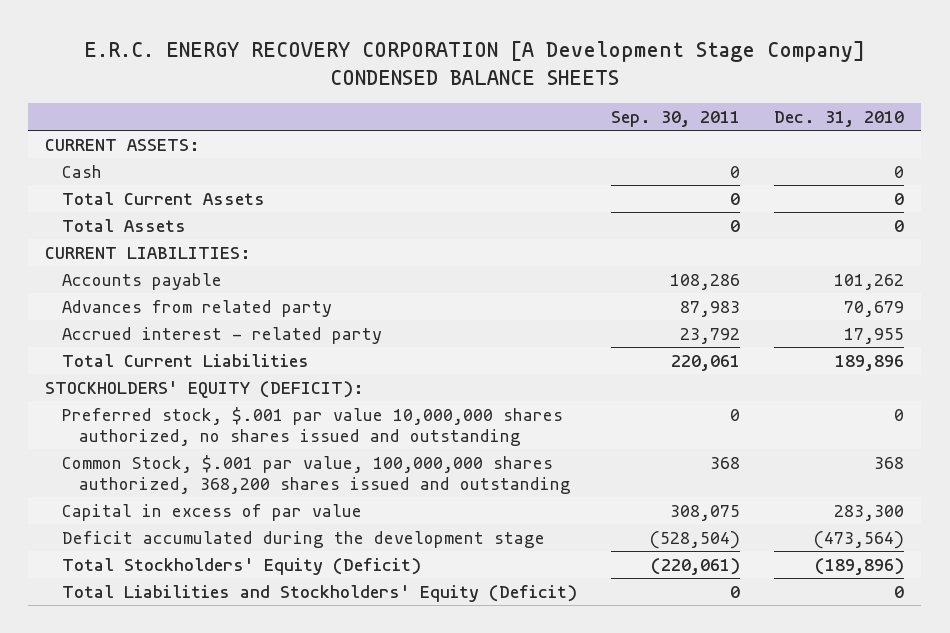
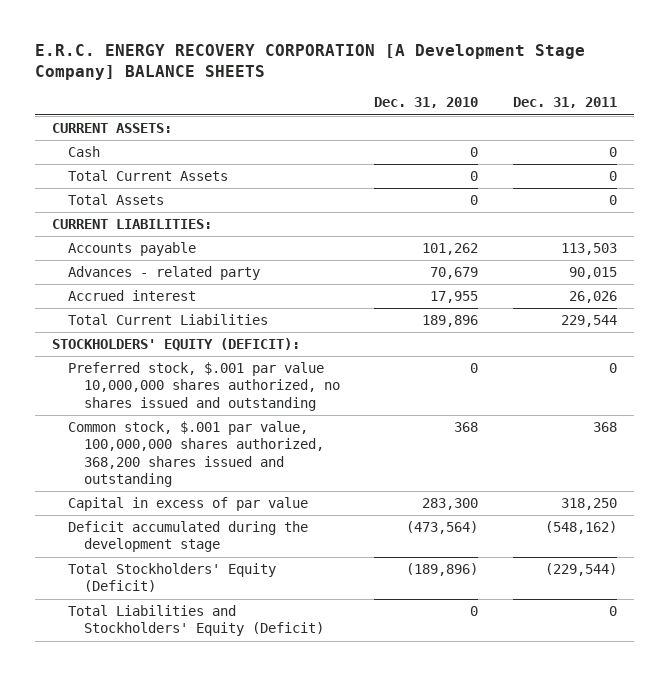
[83,40,865,85] E.R.C. ENERGY RECOVERY CORPORATION [A Development Stage Company] CONDENSED BALANCE SHEETS -> [35,43,586,80] E.R.C. ENERGY RECOVERY CORPORATION [A Development Stage Company] BALANCE SHEETS
[611,110,741,127] Sep. 30, 2011 -> none
none -> [512,97,617,109] Dec. 31, 2011
[62,299,333,317] Advances from related party -> [68,266,261,281] Advances - related party
[62,326,383,344] Accrued interest - related party -> [68,290,197,302] Accrued interest
[62,454,572,494] Common Stock, $.001 par value, 100,000,000 shares authorized, 368,200 shares issued and outstanding -> [68,421,324,488] Common stock, $.001 par value, 100,000,000 shares authorized, 368,200 shares issued and outstanding

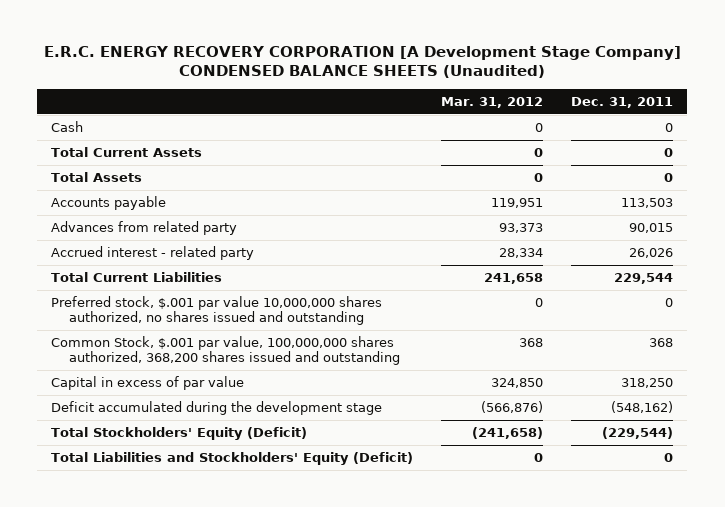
[35,43,586,80] E.R.C. ENERGY RECOVERY CORPORATION [A Development Stage Company] BALANCE SHEETS -> [44,45,682,79] E.R.C. ENERGY RECOVERY CORPORATION [A Development Stage Company] CONDENSED BALANCE SHEETS (Unaudited)
[374,97,479,109] Dec. 31, 2010 -> none
none -> [441,96,544,108] Mar. 31, 2012
[52,123,173,134] CURRENT ASSETS: -> none
[52,219,213,230] CURRENT LIABILITIES: -> none
[68,266,261,281] Advances - related party -> [51,220,238,235] Advances from related party
[68,290,197,302] Accrued interest -> [51,245,255,260] Accrued interest - related party
[52,338,301,352] STOCKHOLDERS' EQUITY (DEFICIT): -> none
[68,421,324,488] Common stock, $.001 par value, 100,000,000 shares authorized, 368,200 shares issued and outstanding -> [51,335,401,365] Common Stock, $.001 par value, 100,000,000 shares authorized, 368,200 shares issued and outstanding

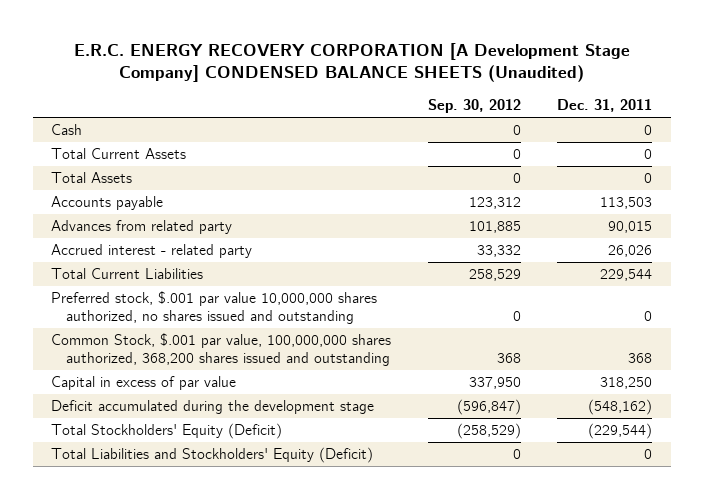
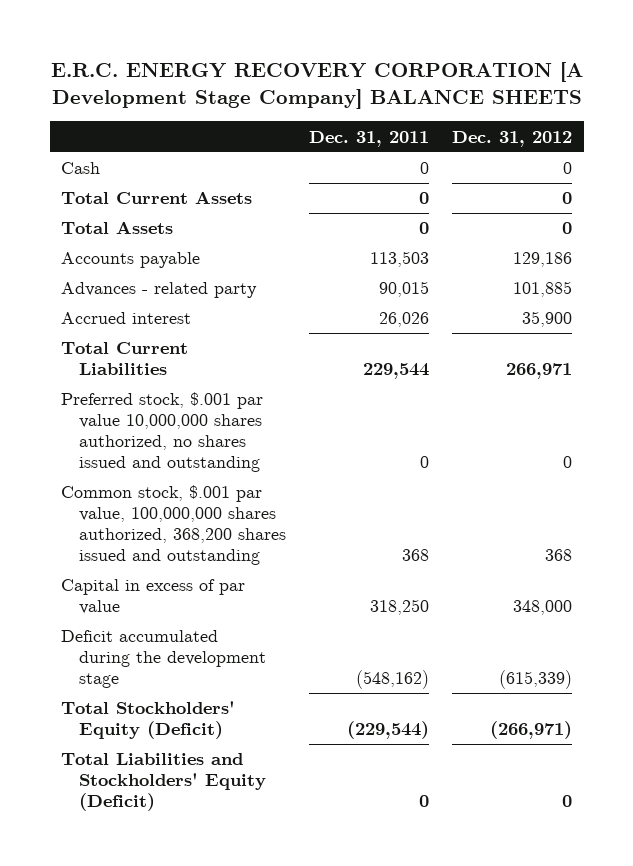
[73,42,630,83] E.R.C. ENERGY RECOVERY CORPORATION [A Development Stage Company] CONDENSED BALANCE SHEETS (Unaudited) -> [50,61,583,109] E.R.C. ENERGY RECOVERY CORPORATION [A Development Stage Company] BALANCE SHEETS
[427,99,521,114] Sep. 30, 2012 -> none
none -> [451,130,572,147] Dec. 31, 2012
[51,220,233,235] Advances from related party -> [61,282,258,299] Advances - related party
[51,244,253,259] Accrued interest - related party -> [61,312,192,325] Accrued interest
[51,333,392,367] Common Stock, $.001 par value, 100,000,000 shares authorized, 368,200 shares issued and outstanding -> [61,485,286,566] Common stock, $.001 par value, 100,000,000 shares authorized, 368,200 shares issued and outstanding

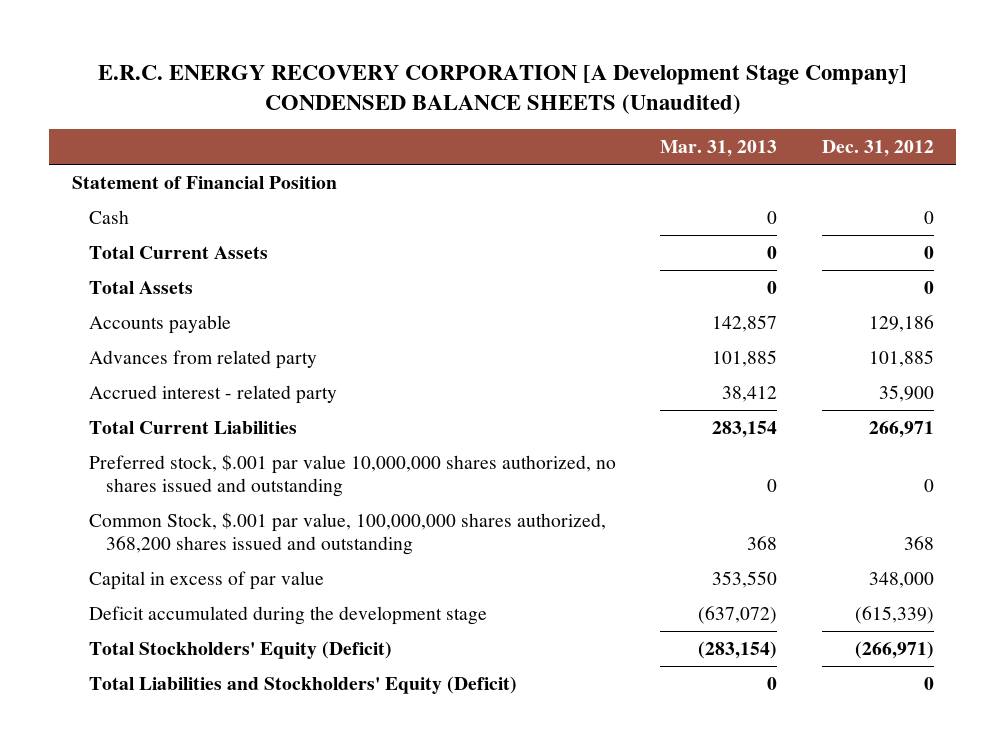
[50,61,583,109] E.R.C. ENERGY RECOVERY CORPORATION [A Development Stage Company] BALANCE SHEETS -> [97,64,907,114] E.R.C. ENERGY RECOVERY CORPORATION [A Development Stage Company] CONDENSED BALANCE SHEETS (Unaudited)
[308,130,429,147] Dec. 31, 2011 -> none
none -> [660,140,778,158] Mar. 31, 2013
none -> [71,175,337,189] Statement of Financial Position
[61,282,258,299] Advances - related party -> [89,349,318,369] Advances from related party
[61,312,192,325] Accrued interest -> [89,384,338,404] Accrued interest - related party
[61,485,286,566] Common stock, $.001 par value, 100,000,000 shares authorized, 368,200 shares issued and outstanding -> [89,511,607,556] Common Stock, $.001 par value, 100,000,000 shares authorized, 368,200 shares issued and outstanding

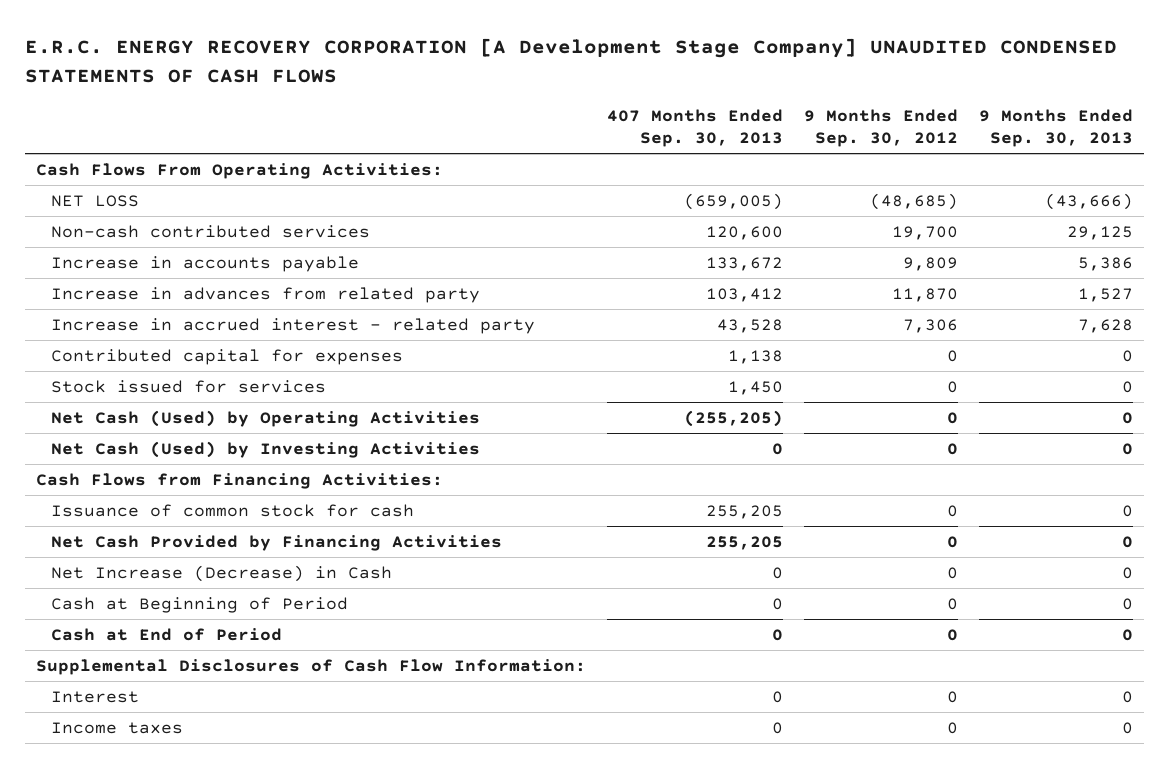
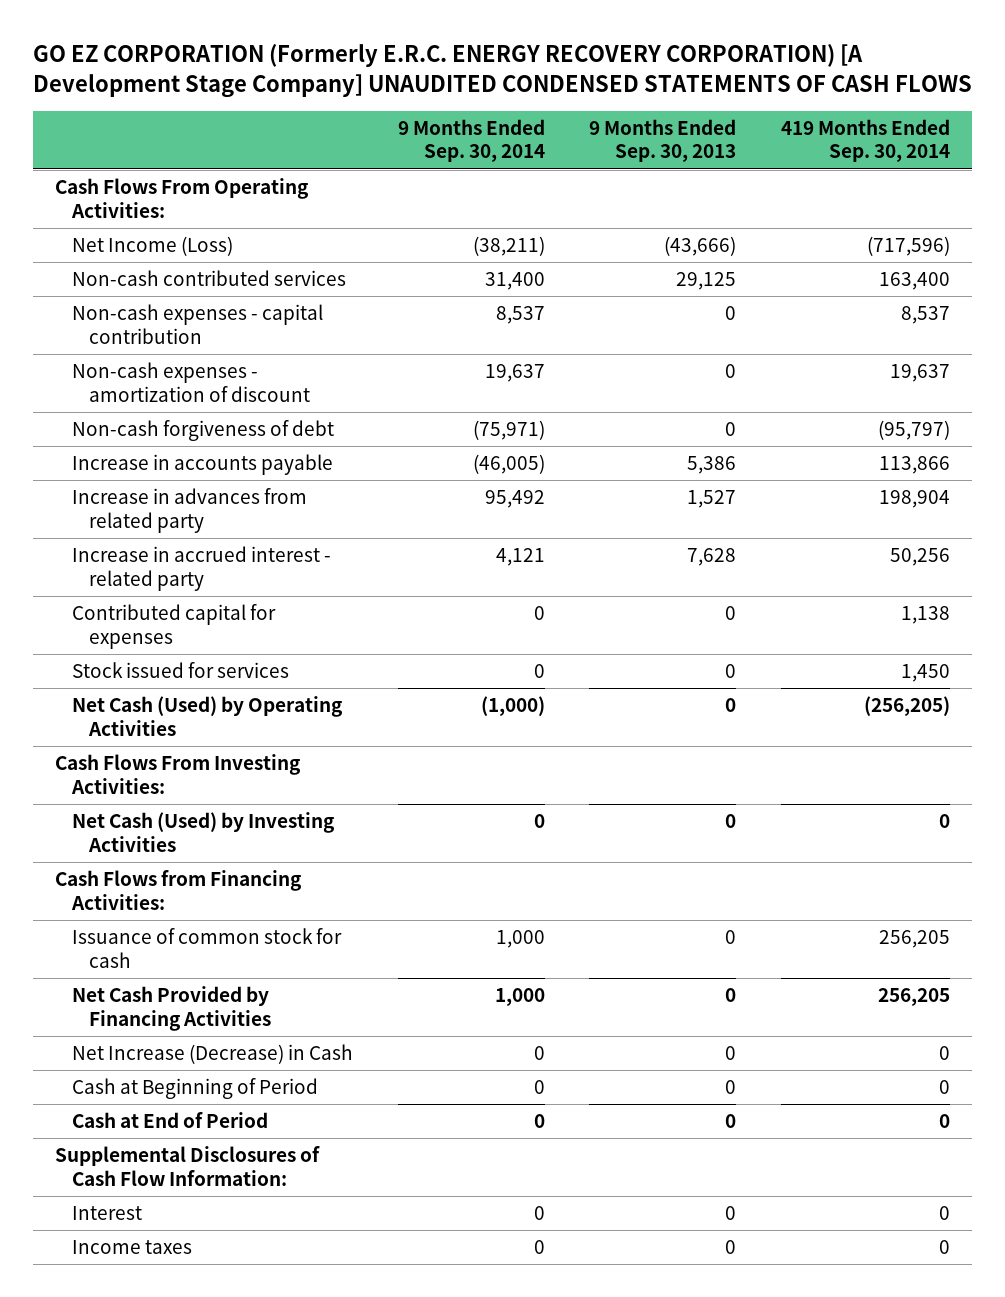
[25,38,1118,83] E.R.C. ENERGY RECOVERY CORPORATION [A Development Stage Company] UNAUDITED CONDENSED STATEMENTS OF CASH FLOWS -> [32,44,972,98] GO EZ CORPORATION (Formerly E.R.C. ENERGY RECOVERY CORPORATION) [A Development Stage Company] UNAUDITED CONDENSED STATEMENTS OF CASH FLOWS
[606,108,783,148] 407 Months Ended Sep. 30, 2013 -> none
[804,108,959,148] 9 Months Ended Sep. 30, 2012 -> none
none -> [397,118,545,163] 9 Months Ended Sep. 30, 2014
none -> [780,118,950,163] 419 Months Ended Sep. 30, 2014
[51,194,140,207] NET LOSS -> [72,236,234,257] Net Income (Loss)
none -> [72,304,324,344] Non-cash expenses - capital contribution
none -> [72,362,311,402] Non-cash expenses - amortization of discount
none -> [72,420,335,442] Non-cash forgiveness of debt
none -> [54,754,301,794] Cash Flows From Investing Activities:

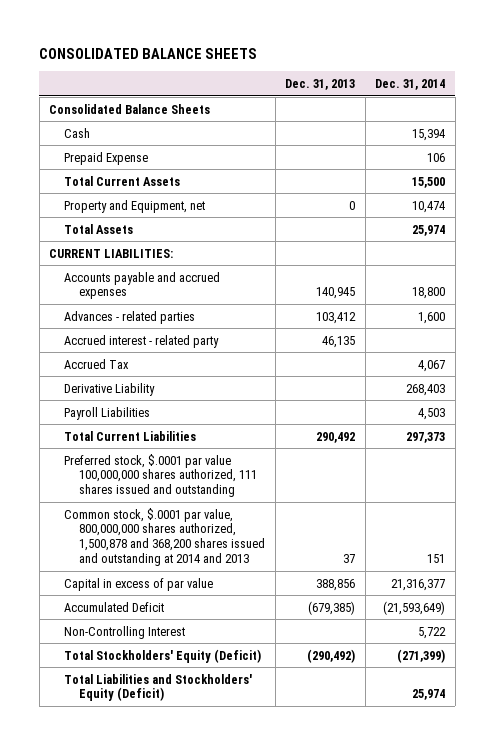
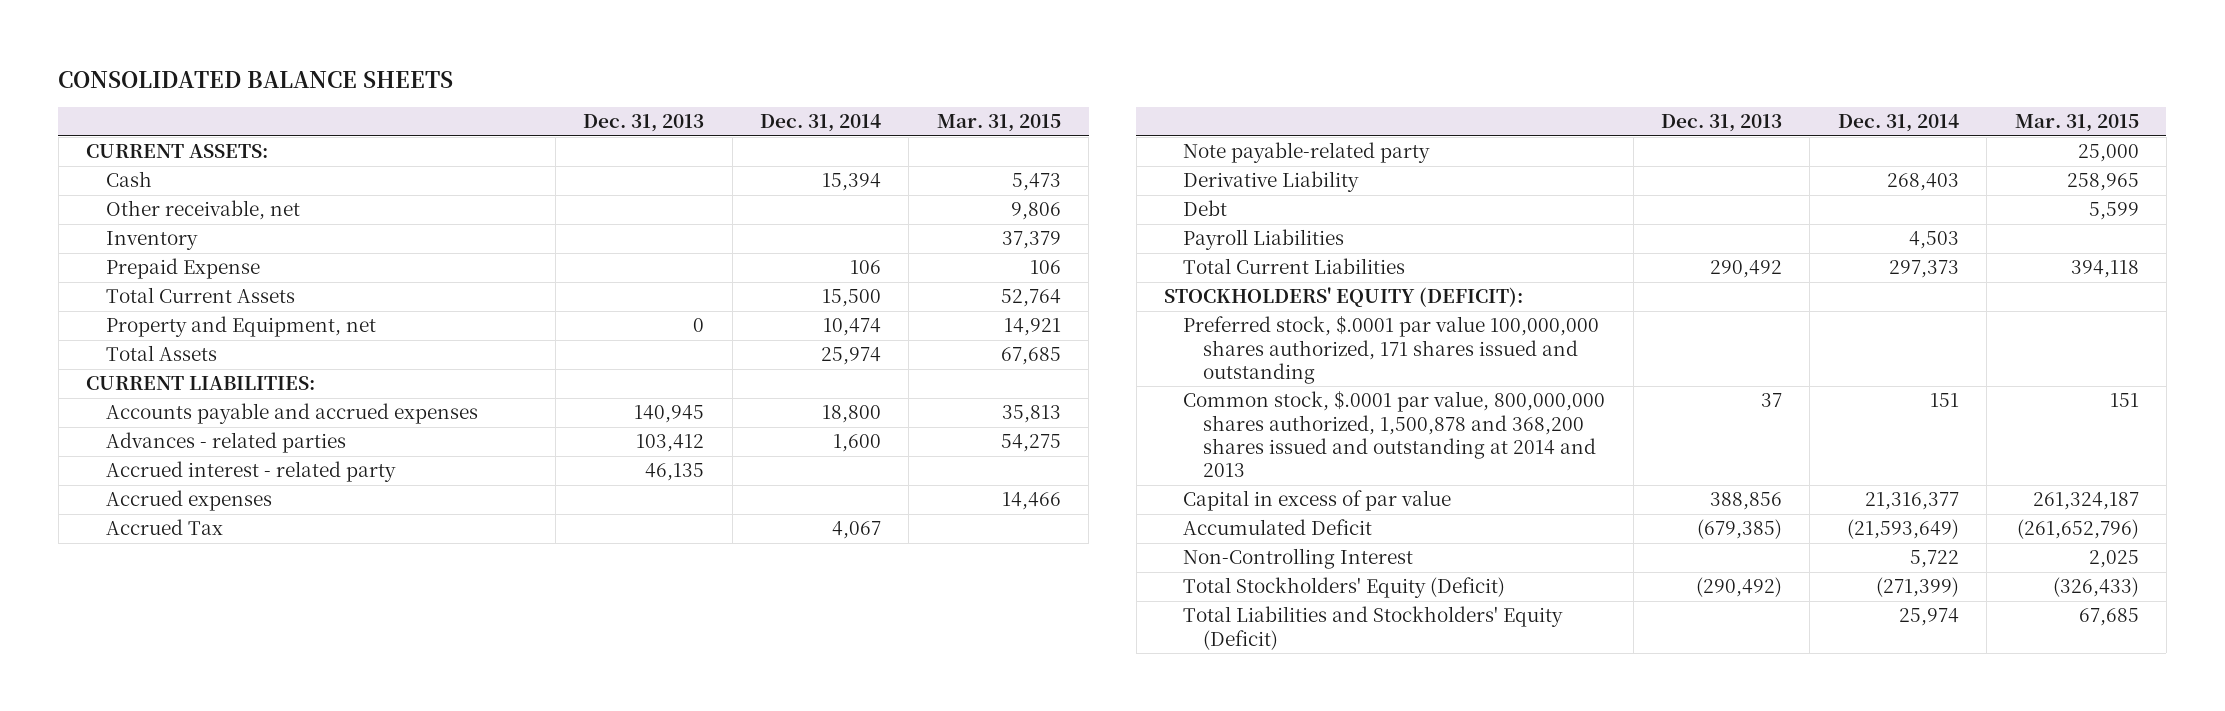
none -> [936,114,1061,133] Mar. 31, 2015
[49,103,211,114] Consolidated Balance Sheets -> none
none -> [86,144,269,159] CURRENT ASSETS:
none -> [105,200,300,221] Other receivable, net
none -> [105,231,198,251] Inventory
none -> [105,490,272,512] Accrued expenses
none -> [1183,142,1431,164] Note payable-related party
none -> [1183,200,1228,217] Debt
none -> [1163,287,1523,308] STOCKHOLDERS' EQUITY (DEFICIT):
[64,453,258,498] Preferred stock, $.0001 par value 100,000,000 shares authorized, 111 shares issued and outstanding -> [1183,316,1600,385] Preferred stock, $.0001 par value 100,000,000 shares authorized, 171 shares issued and outstanding

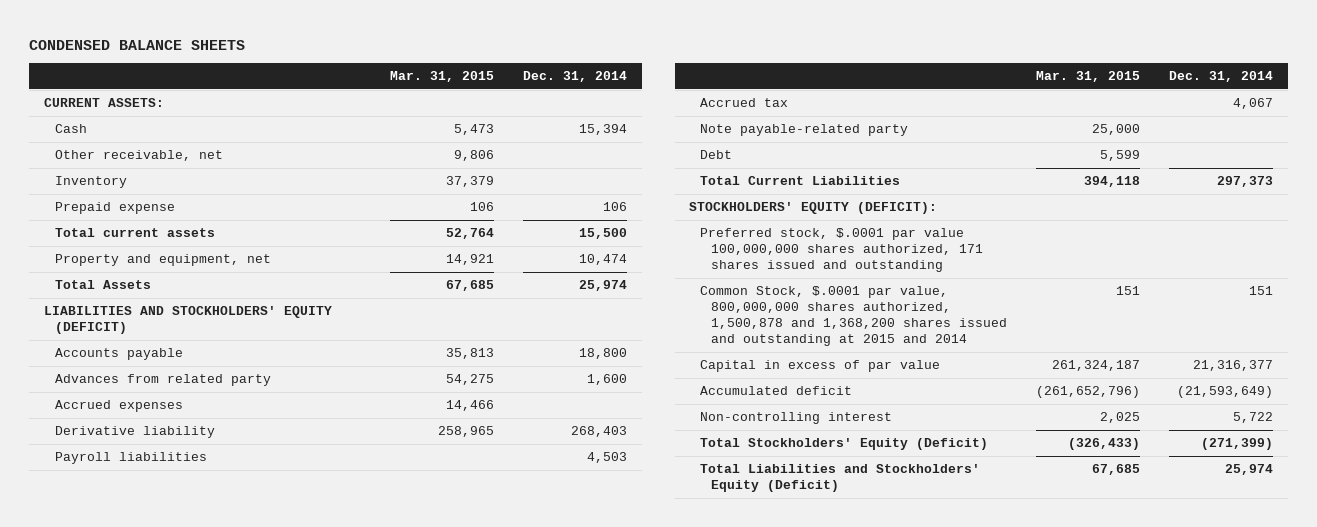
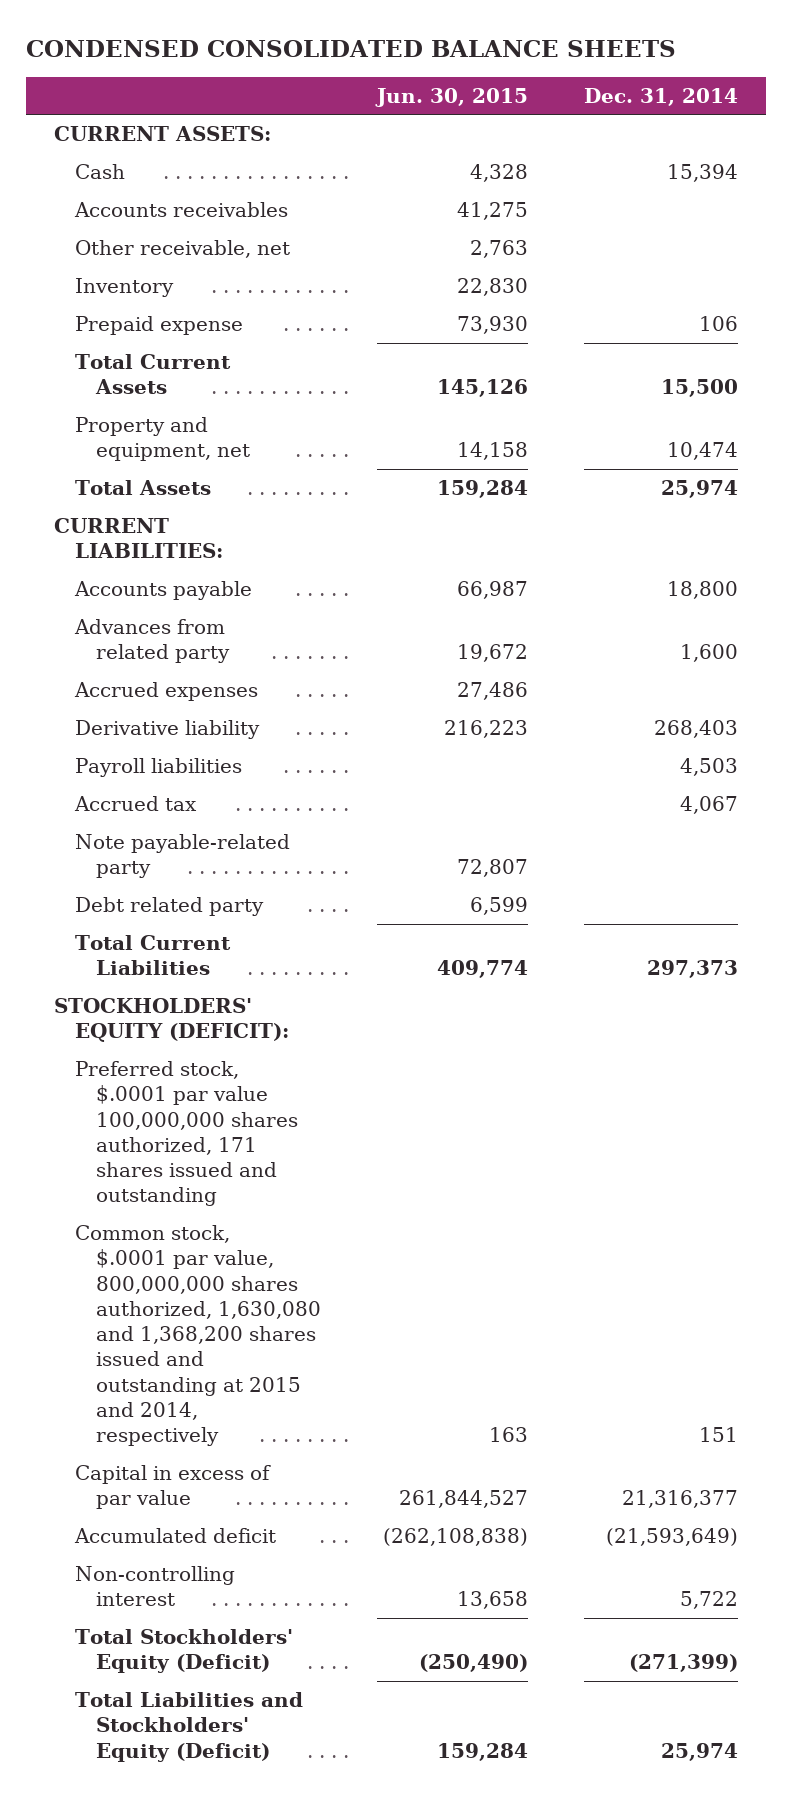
[29,39,246,50] CONDENSED BALANCE SHEETS -> [26,39,677,57] CONDENSED CONSOLIDATED BALANCE SHEETS
[390,71,495,83] Mar. 31, 2015 -> none
none -> [374,87,528,107] Jun. 30, 2015
none -> [73,202,288,218] Accounts receivables
[54,228,215,238] Total current assets -> [74,354,231,395] Total Current Assets
[43,306,332,335] LIABILITIES AND STOCKHOLDERS' EQUITY (DEFICIT) -> none
none -> [54,518,223,559] CURRENT LIABILITIES:
[700,150,733,160] Debt -> [74,897,264,917] Debt related party
[700,286,1008,347] Common Stock, $.0001 par value, 800,000,000 shares authorized, 1,500,878 and 1,368,200 shares issued and outstanding at 2015 and 2014 -> [74,1225,321,1446] Common stock, $.0001 par value, 800,000,000 shares authorized, 1,630,080 and 1,368,200 shares issued and outstanding at 2015 and 2014, respectively

